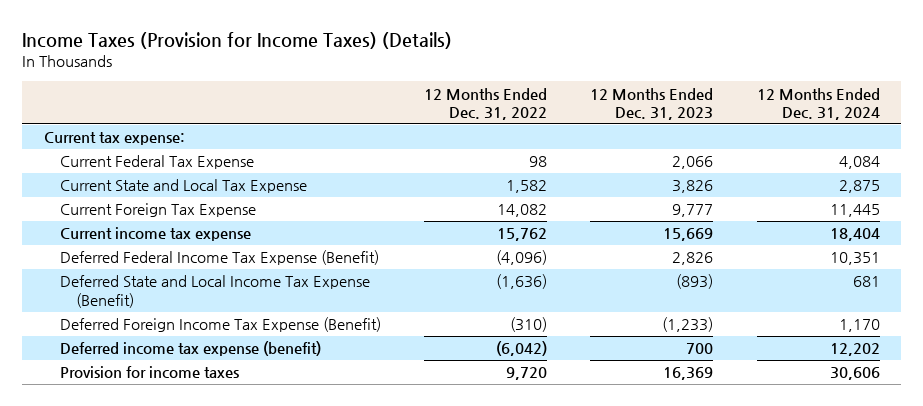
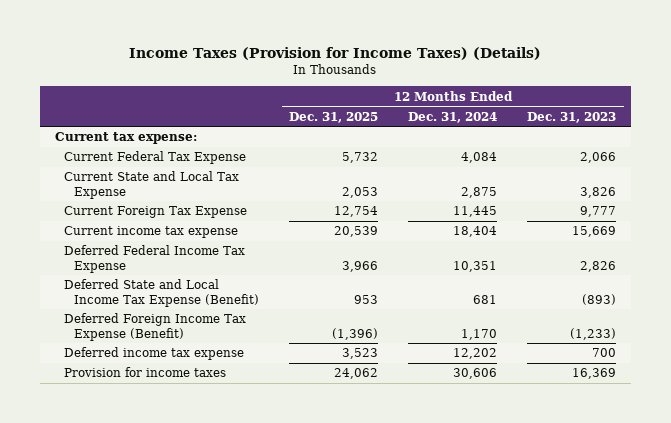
[424,87,548,120] 12 Months Ended Dec. 31, 2022 -> none
none -> [289,111,379,123] Dec. 31, 2025
[59,250,379,266] Deferred Federal Income Tax Expense (Benefit) -> [64,245,246,273] Deferred Federal Income Tax Expense
[59,341,321,357] Deferred income tax expense (benefit) -> [64,347,245,361] Deferred income tax expense

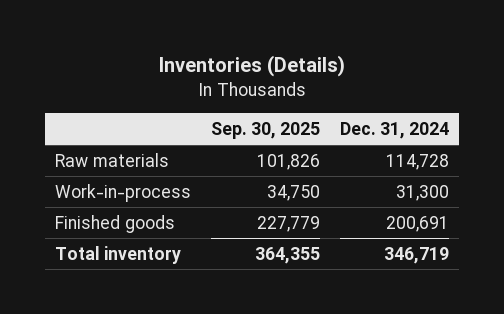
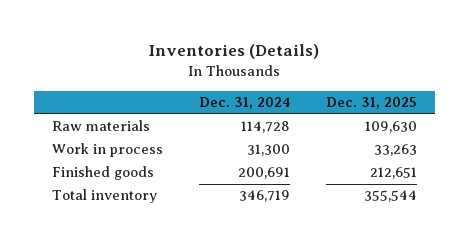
[211,121,321,139] Sep. 30, 2025 -> none
none -> [326,97,418,110] Dec. 31, 2025
[55,183,192,202] Work-in-process -> [51,143,163,158] Work in process

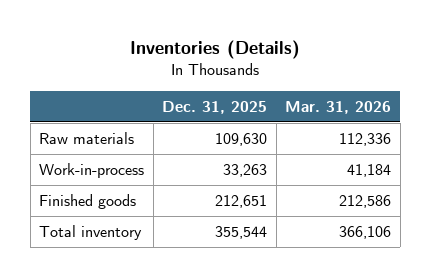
[198,97,290,110] Dec. 31, 2024 -> none
none -> [285,100,392,114] Mar. 31, 2026
[51,143,163,158] Work in process -> [39,162,145,178] Work-in-process

